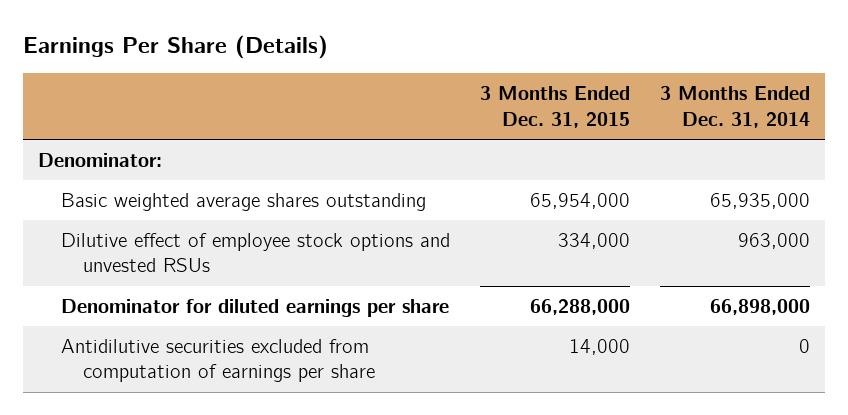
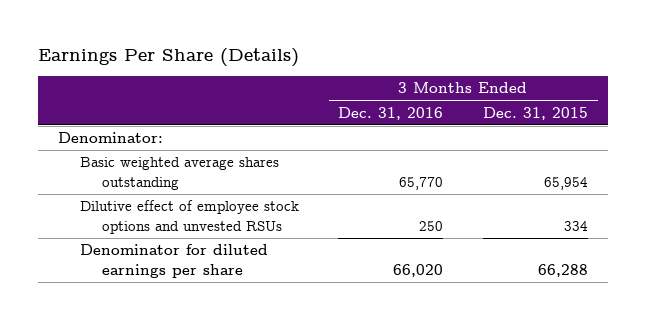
[659,86,810,128] 3 Months Ended Dec. 31, 2014 -> none
none -> [338,106,444,120] Dec. 31, 2016
[60,339,376,383] Antidilutive securities excluded from computation of earnings per share -> none
[529,193,630,210] 65,954,000 -> [544,176,589,190] 65,954
[557,233,630,250] 334,000 -> [564,220,589,231] 334
[529,299,630,316] 66,288,000 -> [538,263,589,277] 66,288

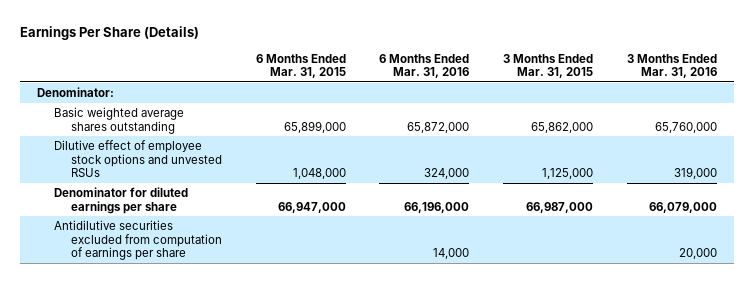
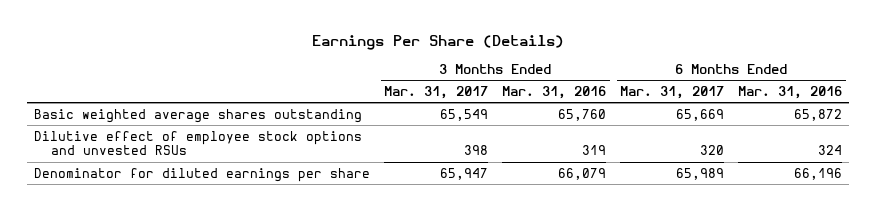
[255,53,346,79] 6 Months Ended Mar. 31, 2015 -> none
[503,53,594,79] 3 Months Ended Mar. 31, 2015 -> none
none -> [384,85,489,99] Mar. 31, 2017
none -> [620,85,725,99] Mar. 31, 2017
[36,87,114,98] Denominator: -> none
[53,220,222,261] Antidilutive securities excluded from computation of earnings per share -> none
[407,121,470,133] 65,872,000 -> [794,108,843,121] 65,872
[654,121,717,133] 65,760,000 -> [558,108,607,121] 65,760
[424,168,470,180] 324,000 -> [818,145,843,156] 324
[673,167,717,180] 319,000 -> [582,145,607,156] 319
[404,201,470,213] 66,196,000 -> [794,167,843,180] 66,196
[648,201,717,213] 66,079,000 -> [558,167,607,180] 66,079

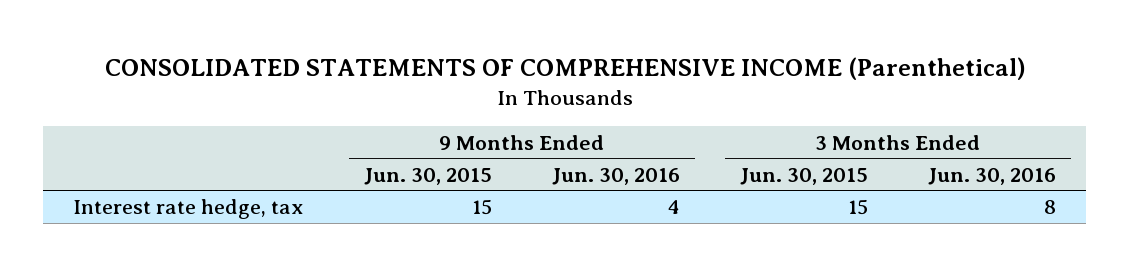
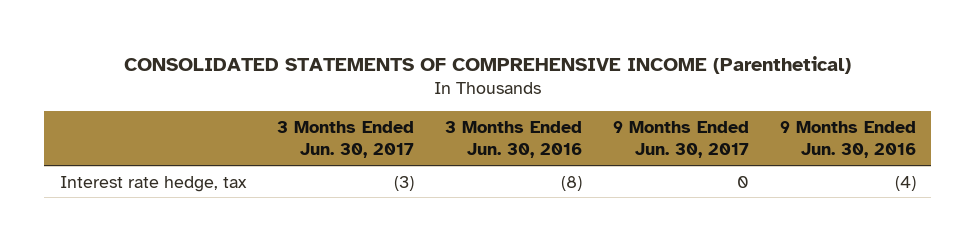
[363,167,492,185] Jun. 30, 2015 -> none
[739,167,868,185] Jun. 30, 2015 -> none
none -> [276,121,414,159] 3 Months Ended Jun. 30, 2017
none -> [612,121,749,159] 9 Months Ended Jun. 30, 2017
[667,200,680,215] 4 -> [894,175,916,191] (4)
[1043,200,1056,215] 8 -> [560,175,582,191] (8)

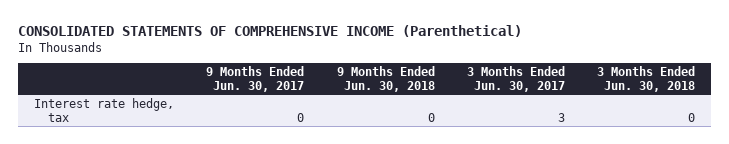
[444,121,582,159] 3 Months Ended Jun. 30, 2016 -> none
[779,121,916,159] 9 Months Ended Jun. 30, 2016 -> none
none -> [336,66,435,92] 9 Months Ended Jun. 30, 2018
none -> [597,66,696,92] 3 Months Ended Jun. 30, 2018
[393,175,414,191] (3) -> [557,112,565,122] 3

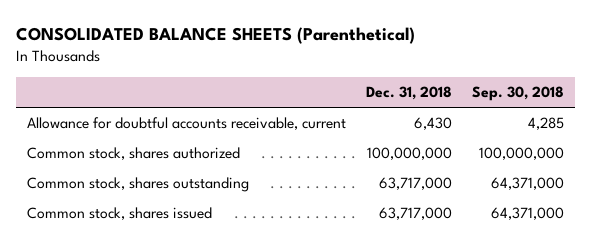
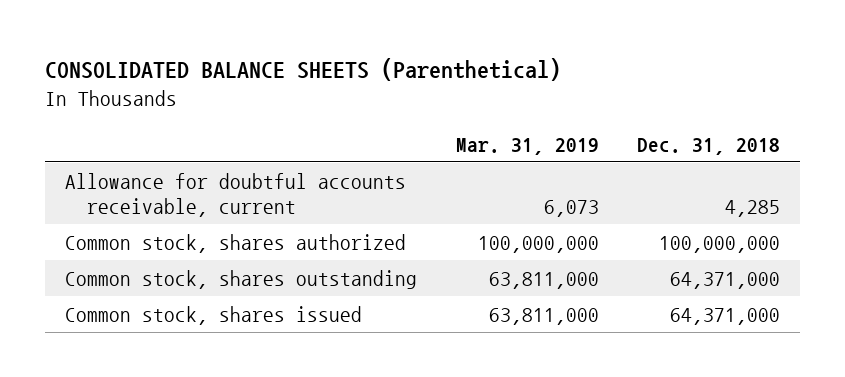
[472,86,565,102] Sep. 30, 2018 -> none
none -> [455,137,599,155] Mar. 31, 2019
[413,117,452,131] 6,430 -> [725,199,781,217] 4,285
[378,177,452,191] 63,717,000 -> [670,271,781,289] 64,371,000
[378,207,452,221] 63,717,000 -> [670,307,781,325] 64,371,000

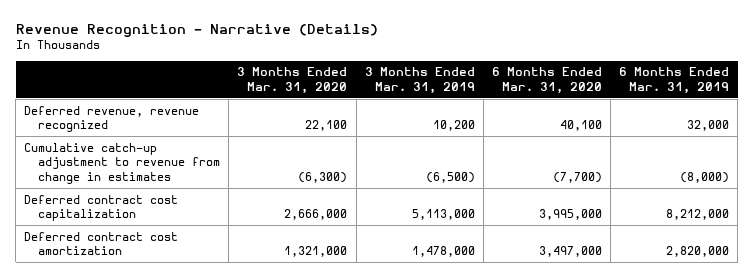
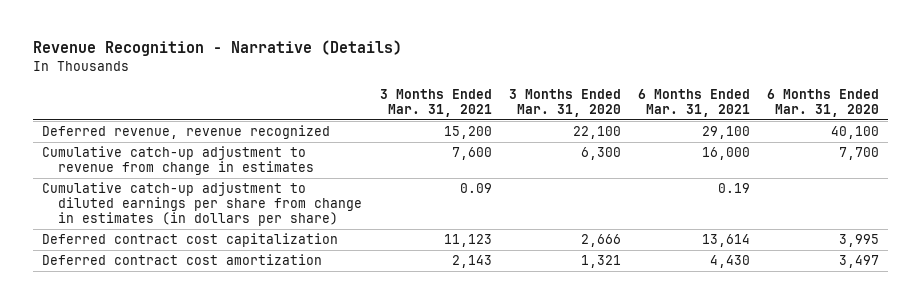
[364,67,475,94] 3 Months Ended Mar. 31, 2019 -> none
[619,67,730,94] 6 Months Ended Mar. 31, 2019 -> none
none -> [379,89,492,117] 3 Months Ended Mar. 31, 2021
none -> [638,89,751,117] 6 Months Ended Mar. 31, 2021
[298,172,348,184] (6,300) -> [580,147,621,161] 6,300
[552,172,602,184] (7,700) -> [839,147,880,161] 7,700
none -> [41,182,363,227] Cumulative catch-up adjustment to diluted earnings per share from change in estimates (in dollars per share)
[284,209,348,221] 2,666,000 -> [580,234,621,248] 2,666
[538,209,602,221] 3,995,000 -> [839,234,880,248] 3,995
[284,246,348,258] 1,321,000 -> [580,255,621,269] 1,321
[538,246,602,258] 3,497,000 -> [839,255,880,269] 3,497

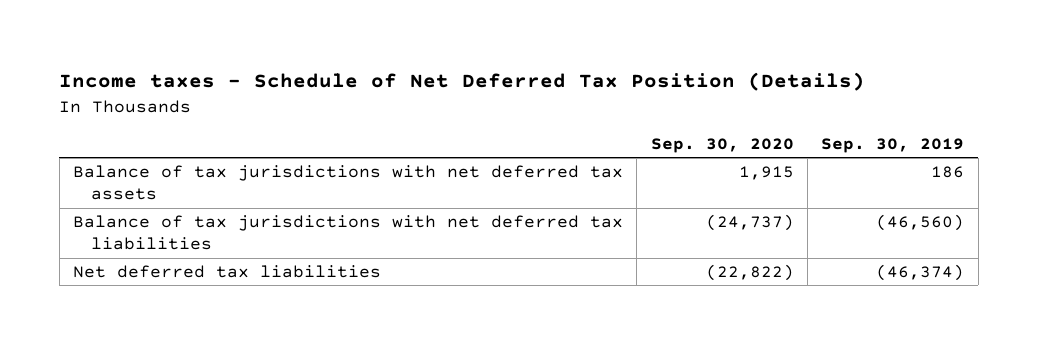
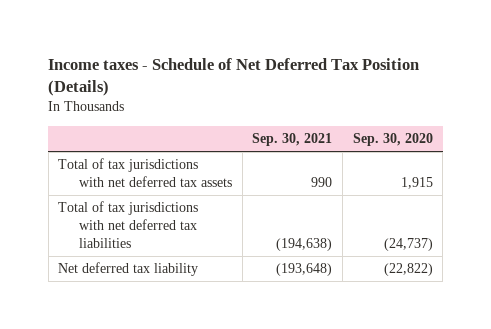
[821,138,965,154] Sep. 30, 2019 -> none
none -> [252,133,333,147] Sep. 30, 2021
[73,164,624,201] Balance of tax jurisdictions with net deferred tax assets -> [58,158,233,188] Total of tax jurisdictions with net deferred tax assets
[73,214,624,251] Balance of tax jurisdictions with net deferred tax liabilities -> [58,201,199,249] Total of tax jurisdictions with net deferred tax liabilities
[73,264,382,278] Net deferred tax liabilities -> [58,262,199,277] Net deferred tax liability

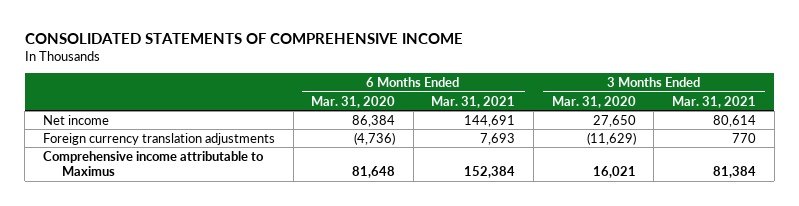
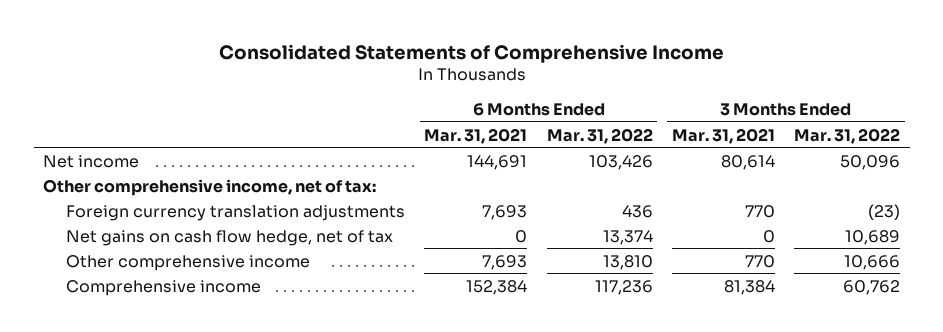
[24,33,463,45] CONSOLIDATED STATEMENTS OF COMPREHENSIVE INCOME -> [218,43,724,63] Consolidated Statements of Comprehensive Income
[311,95,396,108] Mar. 31, 2020 -> none
[551,95,636,108] Mar. 31, 2020 -> none
none -> [546,127,653,144] Mar. 31, 2022
none -> [793,127,900,144] Mar. 31, 2022
none -> [43,178,377,196] Other comprehensive income, net of tax:
none -> [66,229,394,246] Net gains on cash flow hedge, net of tax
none -> [66,254,311,271] Other comprehensive income
[42,150,264,176] Comprehensive income attributable to Maximus -> [66,279,262,296] Comprehensive income

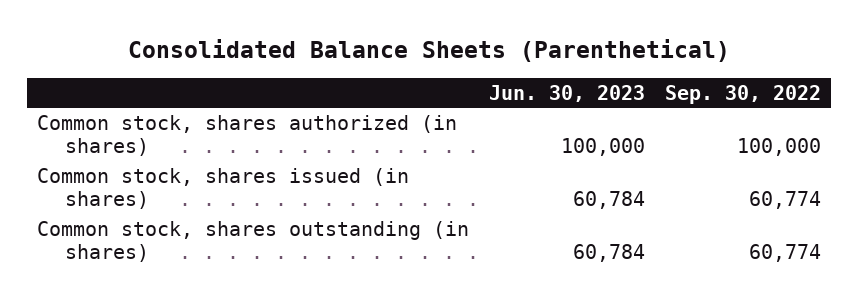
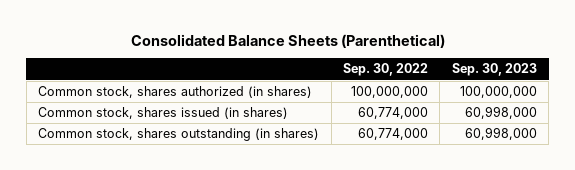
[489,84,646,102] Jun. 30, 2023 -> none
none -> [451,63,537,77] Sep. 30, 2023
[737,138,822,157] 100,000 -> [351,86,429,99] 100,000,000
[749,191,822,210] 60,774 -> [358,107,429,120] 60,774,000
[749,244,822,263] 60,774 -> [358,128,429,141] 60,774,000

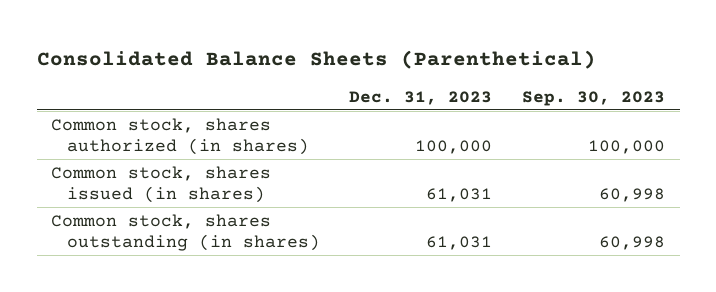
[343,63,429,77] Sep. 30, 2022 -> none
none -> [349,90,493,105] Dec. 31, 2023
[459,86,537,99] 100,000,000 -> [587,139,665,154] 100,000
[464,106,537,120] 60,998,000 -> [598,187,665,202] 60,998
[464,127,537,141] 60,998,000 -> [598,235,665,250] 60,998

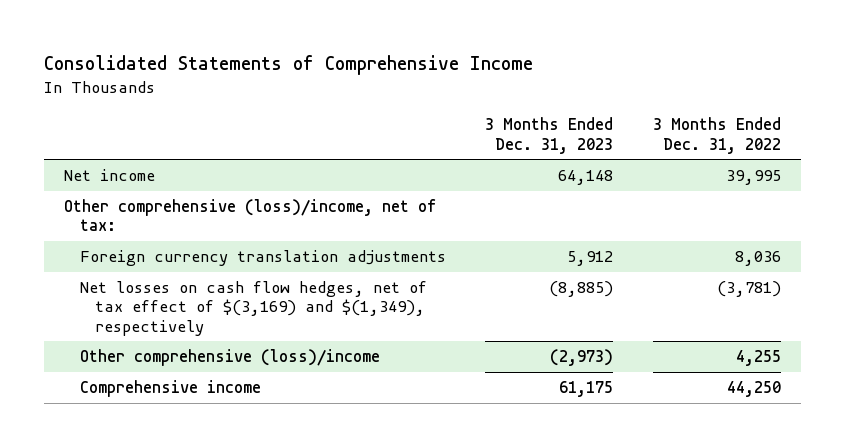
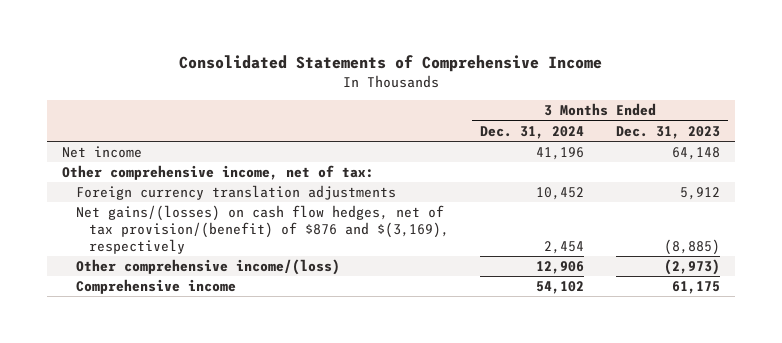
[652,117,781,154] 3 Months Ended Dec. 31, 2022 -> none
none -> [480,125,585,139] Dec. 31, 2024
[64,199,438,232] Other comprehensive (loss)/income, net of tax: -> [62,164,375,180] Other comprehensive income, net of tax:
[79,281,427,336] Net losses on cash flow hedges, net of tax effect of $(3,169) and $(1,349), respectively -> [75,204,449,254] Net gains/(losses) on cash flow hedges, net of tax provision/(benefit) of $876 and $(3,169), respectively
[79,349,380,367] Other comprehensive (loss)/income -> [75,258,340,275] Other comprehensive income/(loss)

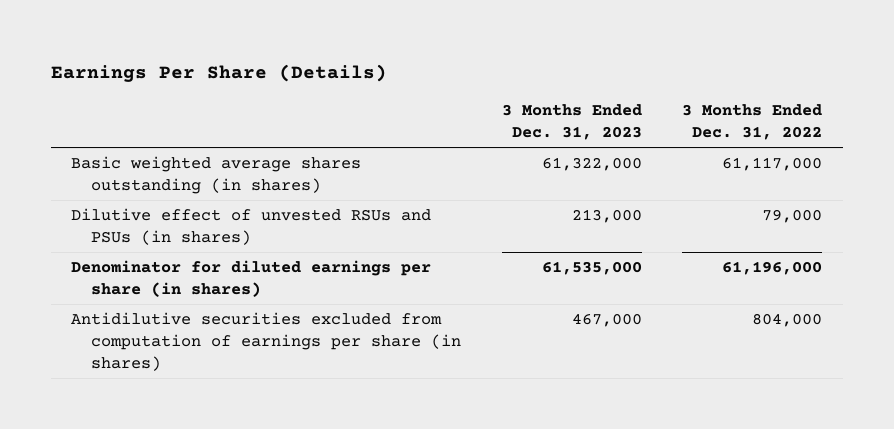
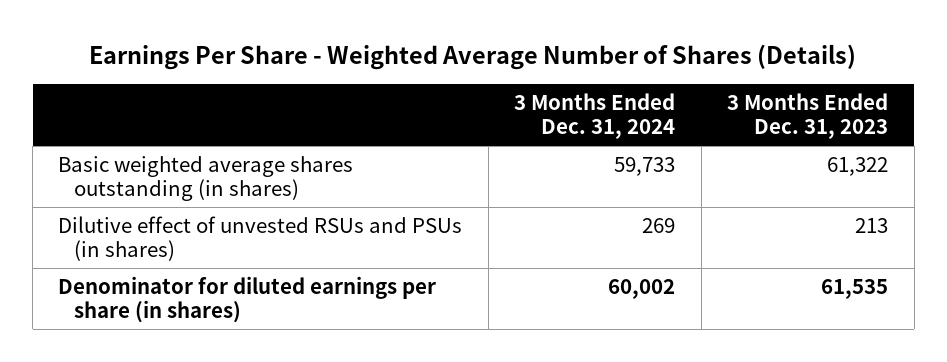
[51,63,388,82] Earnings Per Share (Details) -> [89,43,857,70] Earnings Per Share - Weighted Average Number of Shares (Details)
[682,104,823,140] 3 Months Ended Dec. 31, 2022 -> none
none -> [514,92,676,140] 3 Months Ended Dec. 31, 2024
[71,312,462,372] Antidilutive securities excluded from computation of earnings per share (in shares) -> none
[541,157,642,172] 61,322,000 -> [827,156,889,176] 61,322
[571,209,642,224] 213,000 -> [855,217,889,233] 213
[541,261,642,276] 61,535,000 -> [821,278,889,299] 61,535

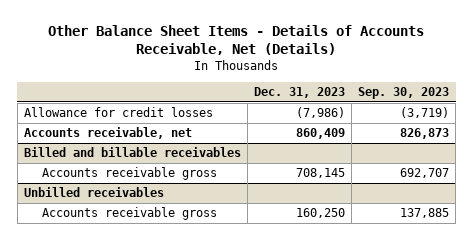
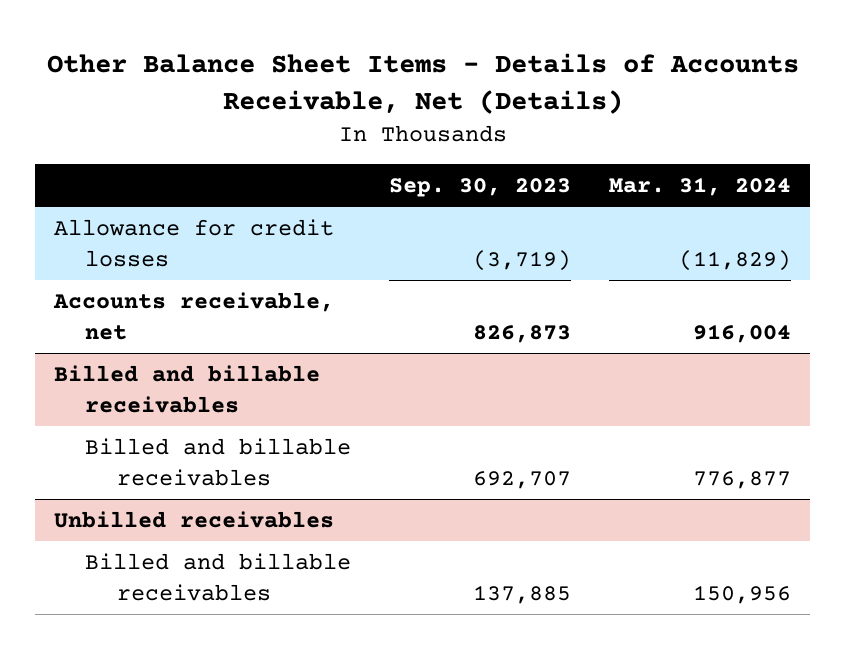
[253,87,345,99] Dec. 31, 2023 -> none
none -> [609,177,792,197] Mar. 31, 2024
[41,167,217,181] Accounts receivable gross -> [85,437,352,486] Billed and billable receivables
[41,207,217,221] Accounts receivable gross -> [85,552,352,601] Billed and billable receivables

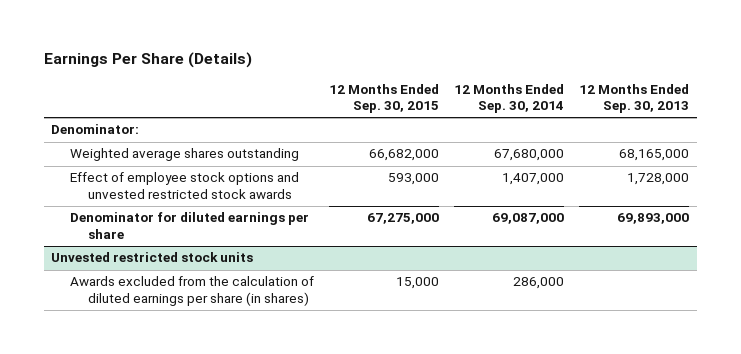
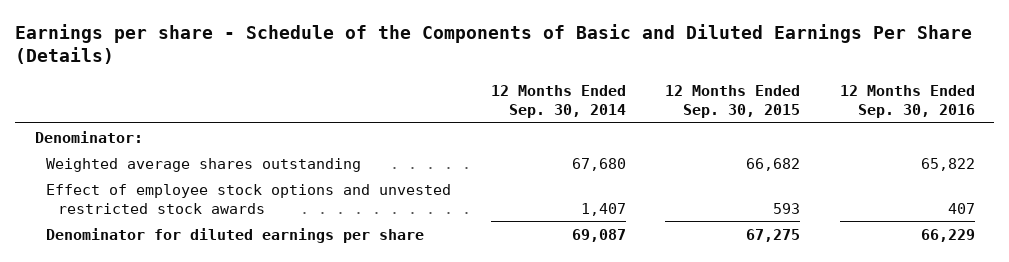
[43,52,252,69] Earnings Per Share (Details) -> [14,23,972,65] Earnings per share - Schedule of the Components of Basic and Diluted Earnings Per Share (Details)
[579,83,690,114] 12 Months Ended Sep. 30, 2013 -> none
none -> [839,85,975,118] 12 Months Ended Sep. 30, 2016
[51,252,254,263] Unvested restricted stock units -> none
[69,276,314,306] Awards excluded from the calculation of diluted earnings per share (in shares) -> none
[368,149,439,162] 66,682,000 -> [746,157,801,171] 66,682
[494,149,565,162] 67,680,000 -> [571,157,626,171] 67,680
[387,173,439,186] 593,000 -> [773,202,801,214] 593
[502,173,565,186] 1,407,000 -> [580,202,626,216] 1,407
[366,213,439,225] 67,275,000 -> [746,228,801,242] 67,275
[492,213,565,225] 69,087,000 -> [571,228,626,242] 69,087

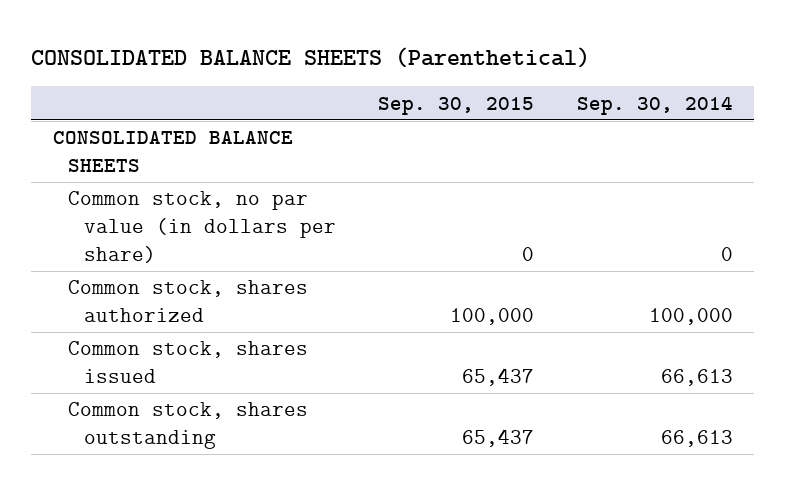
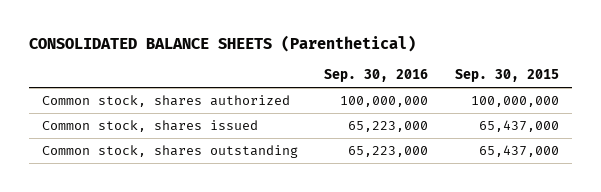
[576,95,733,115] Sep. 30, 2014 -> none
none -> [324,69,429,83] Sep. 30, 2016
[52,131,293,173] CONSOLIDATED BALANCE SHEETS -> none
[68,191,336,263] Common stock, no par value (in dollars per share) -> none
[450,308,535,326] 100,000 -> [470,96,559,108] 100,000,000
[462,368,535,387] 65,437 -> [478,120,559,133] 65,437,000
[462,429,535,448] 65,437 -> [478,145,559,158] 65,437,000

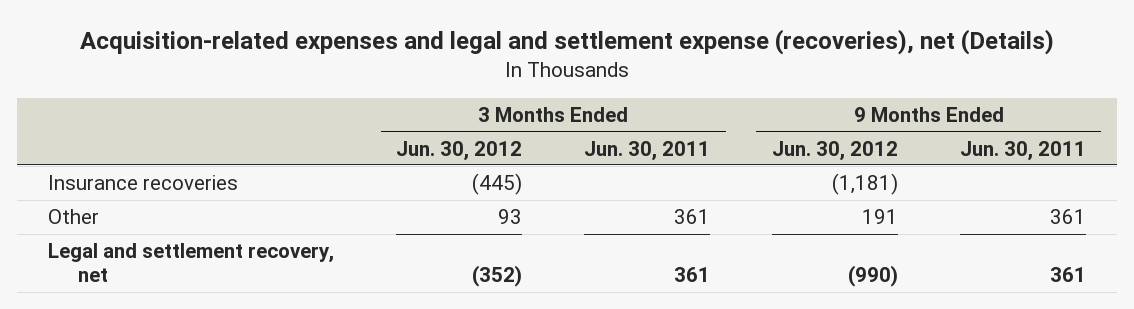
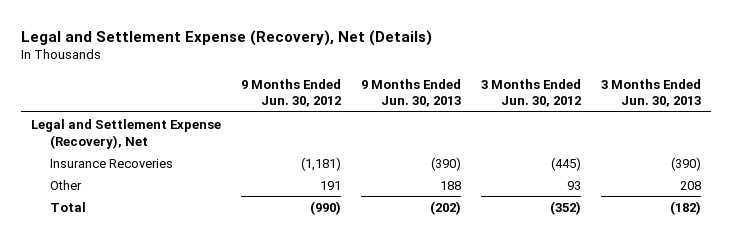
[80,29,1055,56] Acquisition-related expenses and legal and settlement expense (recoveries), net (Details) -> [21,29,433,46] Legal and Settlement Expense (Recovery), Net (Details)
[584,140,711,161] Jun. 30, 2011 -> none
[959,140,1086,161] Jun. 30, 2011 -> none
none -> [360,78,461,108] 9 Months Ended Jun. 30, 2013
none -> [600,78,701,108] 3 Months Ended Jun. 30, 2013
none -> [31,118,222,149] Legal and Settlement Expense (Recovery), Net
[48,175,239,191] Insurance recoveries -> [50,158,174,168] Insurance Recoveries
[48,243,335,283] Legal and settlement recovery, net -> [50,201,87,212] Total

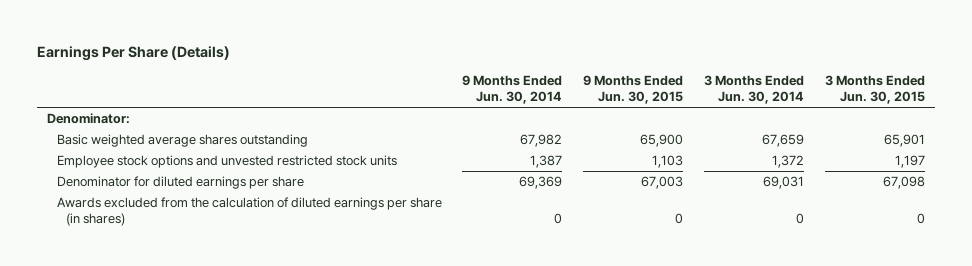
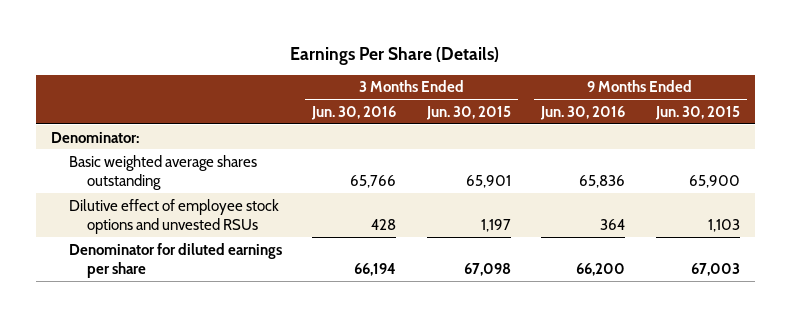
[462,74,563,105] 9 Months Ended Jun. 30, 2014 -> none
[703,74,804,105] 3 Months Ended Jun. 30, 2014 -> none
none -> [311,105,397,120] Jun. 30, 2016
none -> [540,105,626,120] Jun. 30, 2016
[56,155,397,169] Employee stock options and unvested restricted stock units -> [69,198,280,234] Dilutive effect of employee stock options and unvested RSUs
[56,197,442,227] Awards excluded from the calculation of diluted earnings per share (in shares) -> none

